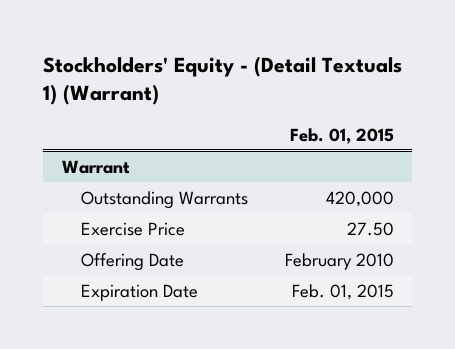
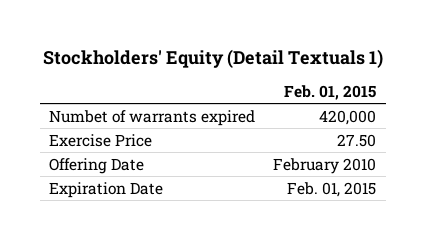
[43,55,403,106] Stockholders' Equity - (Detail Textuals 1) (Warrant) -> [42,48,383,68] Stockholders' Equity (Detail Textuals 1)
[61,159,130,174] Warrant -> none
[80,190,248,209] Outstanding Warrants -> none
none -> [48,109,255,126] Numbet of warrants expired

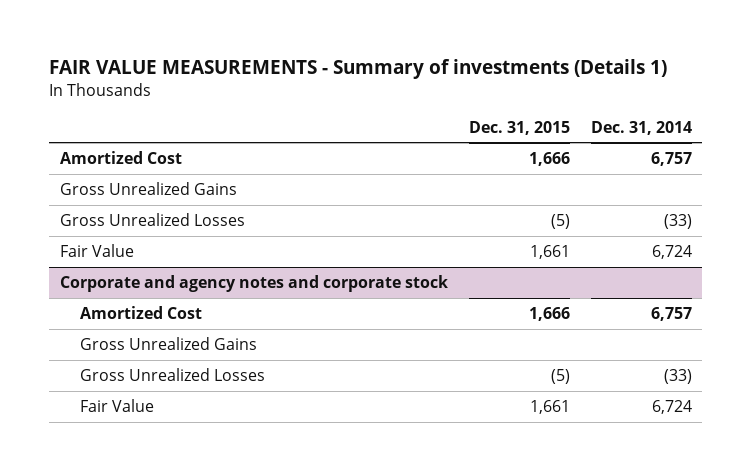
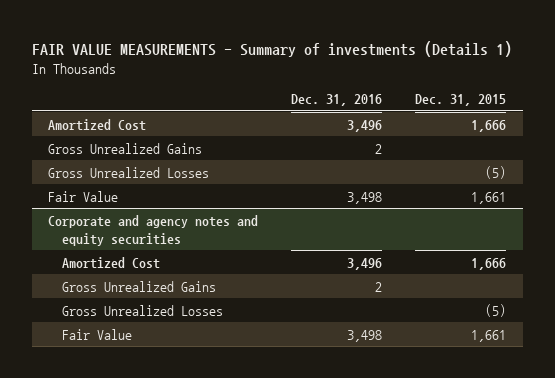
[590,120,692,135] Dec. 31, 2014 -> none
none -> [291,94,383,107] Dec. 31, 2016
[59,274,448,292] Corporate and agency notes and corporate stock -> [48,214,259,246] Corporate and agency notes and equity securities

